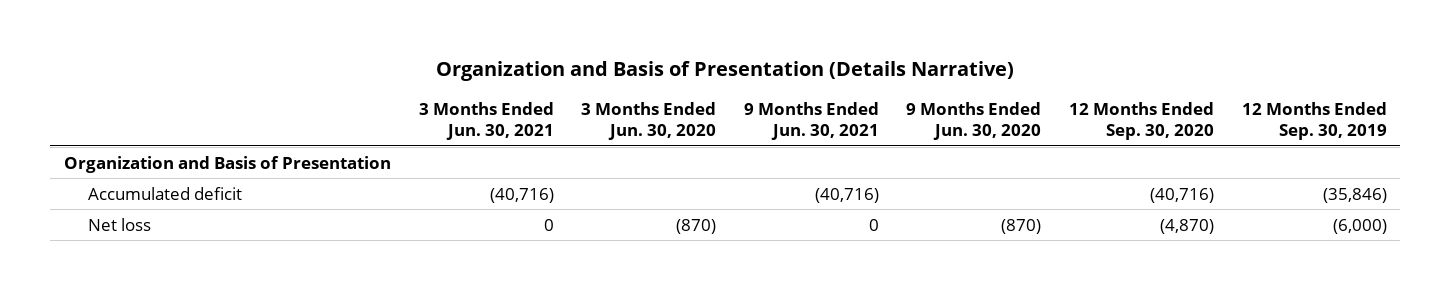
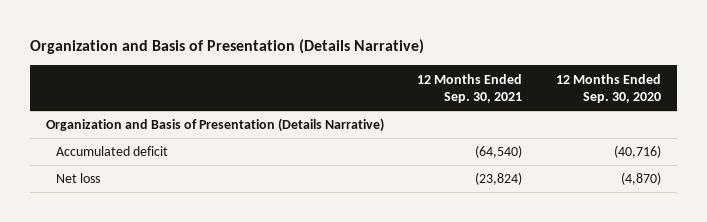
[418,101,554,141] 3 Months Ended Jun. 30, 2021 -> none
[581,101,717,141] 3 Months Ended Jun. 30, 2020 -> none
[743,101,879,141] 9 Months Ended Jun. 30, 2021 -> none
[906,101,1042,141] 9 Months Ended Jun. 30, 2020 -> none
[1241,101,1387,141] 12 Months Ended Sep. 30, 2019 -> none
none -> [417,73,523,104] 12 Months Ended Sep. 30, 2021
[64,155,392,173] Organization and Basis of Presentation -> [46,118,385,133] Organization and Basis of Presentation (Details Narrative)

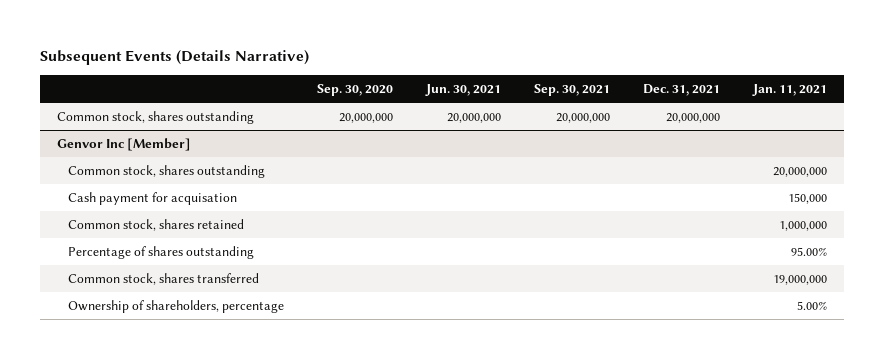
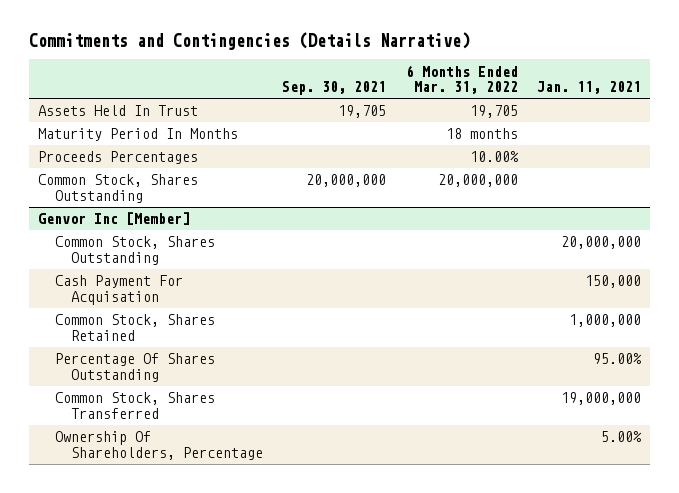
[40,50,310,66] Subsequent Events (Details Narrative) -> [28,32,470,51] Commitments and Contingencies (Details Narrative)
[317,83,394,96] Sep. 30, 2020 -> none
[425,83,502,96] Jun. 30, 2021 -> none
[643,83,721,96] Dec. 31, 2021 -> none
none -> [405,64,518,95] 6 Months Ended Mar. 31, 2022
none -> [38,105,199,117] Assets Held In Trust
none -> [38,128,239,142] Maturity Period In Months
none -> [38,151,199,165] Proceeds Percentages
[56,110,254,124] Common stock, shares outstanding -> [38,174,199,203] Common Stock, Shares Outstanding
[68,164,266,178] Common stock, shares outstanding -> [54,236,215,265] Common Stock, Shares Outstanding
[68,191,238,205] Cash payment for acquisation -> [54,275,183,305] Cash Payment For Acquisation
[68,218,245,231] Common stock, shares retained -> [54,314,215,341] Common Stock, Shares Retained
[68,245,255,259] Percentage of shares outstanding -> [54,353,215,382] Percentage Of Shares Outstanding
[68,272,260,285] Common stock, shares transferred -> [54,392,215,419] Common Stock, Shares Transferred
[68,299,285,313] Ownership of shareholders, percentage -> [54,431,264,460] Ownership Of Shareholders, Percentage

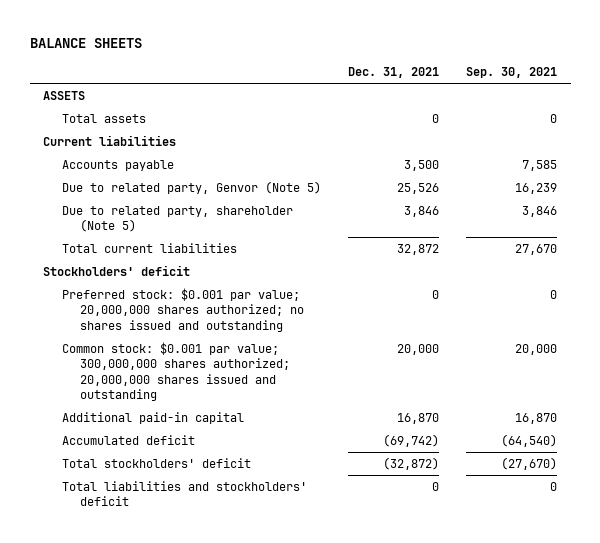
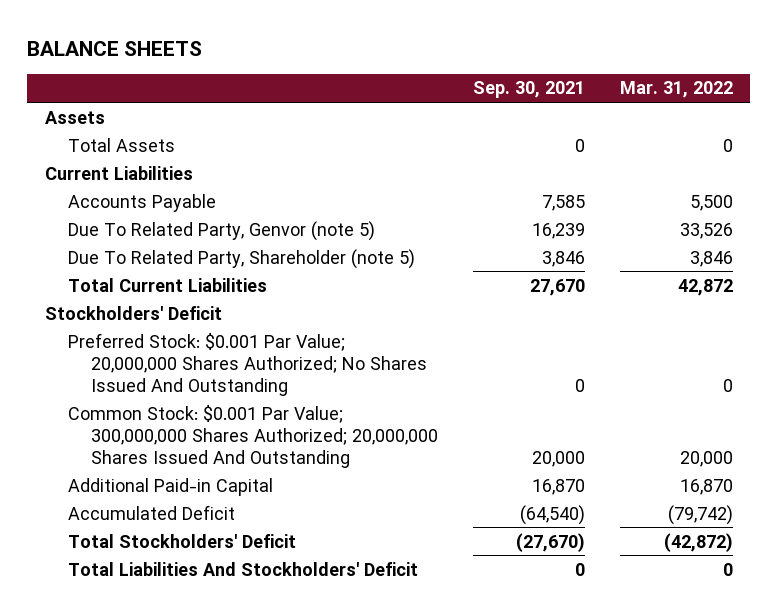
[347,67,439,79] Dec. 31, 2021 -> none
none -> [619,81,733,99] Mar. 31, 2022
[43,90,86,100] ASSETS -> [44,110,105,124] Assets
[61,113,146,123] Total assets -> [68,137,176,152] Total Assets
[43,134,177,146] Current liabilities -> [44,165,193,180] Current Liabilities
[61,159,174,171] Accounts payable -> [68,193,217,212] Accounts Payable
[61,180,321,194] Due to related party, Genvor (Note 5) -> [68,220,376,241] Due To Related Party, Genvor (note 5)
[61,205,293,233] Due to related party, shareholder (Note 5) -> [68,248,416,269] Due To Related Party, Shareholder (note 5)
[61,242,237,253] Total current liabilities -> [68,277,268,292] Total Current Liabilities
[43,264,191,276] Stockholders' deficit -> [44,305,222,320] Stockholders' Deficit
[61,287,305,332] Preferred stock: $0.001 par value; 20,000,000 shares authorized; no shares issued and outstanding -> [68,332,428,396] Preferred Stock: $0.001 Par Value; 20,000,000 Shares Authorized; No Shares Issued And Outstanding
[61,341,291,402] Common stock: $0.001 par value; 300,000,000 shares authorized; 20,000,000 shares issued and outstanding -> [68,404,439,468] Common Stock: $0.001 Par Value; 300,000,000 Shares Authorized; 20,000,000 Shares Issued And Outstanding
[61,411,244,424] Additional paid-in capital -> [68,477,274,496] Additional Paid-in Capital
[61,434,195,445] Accumulated deficit -> [68,504,236,520] Accumulated Deficit
[61,457,251,468] Total stockholders' deficit -> [68,533,297,548] Total Stockholders' Deficit
[61,480,307,507] Total liabilities and stockholders' deficit -> [68,561,419,576] Total Liabilities And Stockholders' Deficit

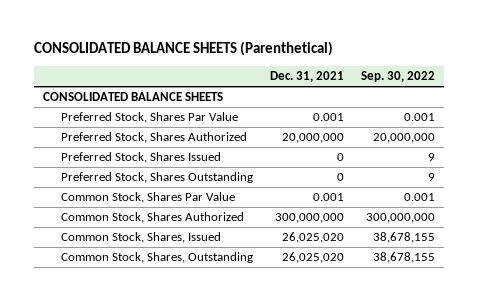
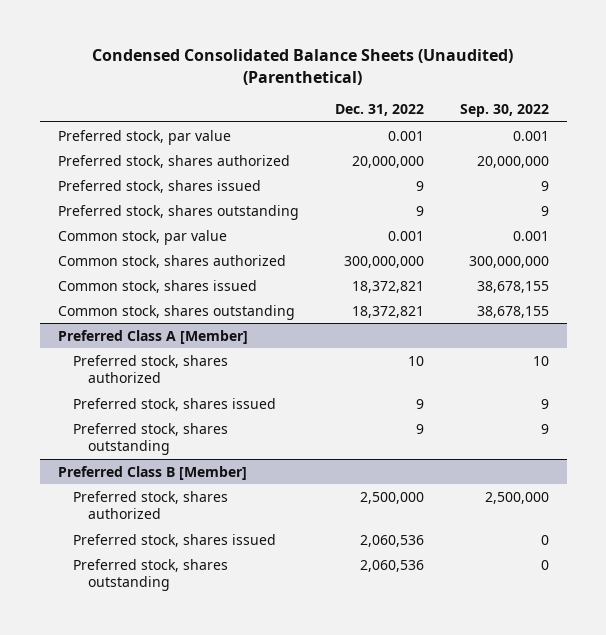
[33,41,333,57] CONSOLIDATED BALANCE SHEETS (Parenthetical) -> [92,49,514,85] Condensed Consolidated Balance Sheets (Unaudited) (Parenthetical)
[270,70,345,82] Dec. 31, 2021 -> none
none -> [334,103,424,116] Dec. 31, 2022
[42,92,223,102] CONSOLIDATED BALANCE SHEETS -> none
[60,112,238,124] Preferred Stock, Shares Par Value -> [57,129,231,145] Preferred stock, par value
[60,132,247,144] Preferred Stock, Shares Authorized -> [57,154,290,168] Preferred stock, shares authorized
[60,152,221,164] Preferred Stock, Shares Issued -> [57,179,261,193] Preferred stock, shares issued
[60,172,253,184] Preferred Stock, Shares Outstanding -> [57,204,299,220] Preferred stock, shares outstanding
[60,192,235,204] Common Stock, Shares Par Value -> [57,229,227,245] Common stock, par value
[60,212,244,224] Common Stock, Shares Authorized -> [57,254,286,268] Common stock, shares authorized
[60,232,221,244] Common Stock, Shares, Issued -> [57,279,257,293] Common stock, shares issued
[60,252,253,264] Common Stock, Shares, Outstanding -> [57,304,295,320] Common stock, shares outstanding
none -> [57,329,248,344] Preferred Class A [Member]
none -> [73,354,229,383] Preferred stock, shares authorized
none -> [73,397,277,411] Preferred stock, shares issued
none -> [73,422,229,455] Preferred stock, shares outstanding
none -> [57,465,247,480] Preferred Class B [Member]
none -> [73,490,229,519] Preferred stock, shares authorized
none -> [73,533,277,547] Preferred stock, shares issued
none -> [73,558,229,591] Preferred stock, shares outstanding

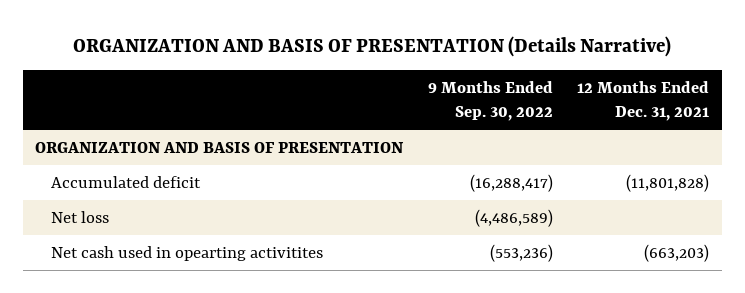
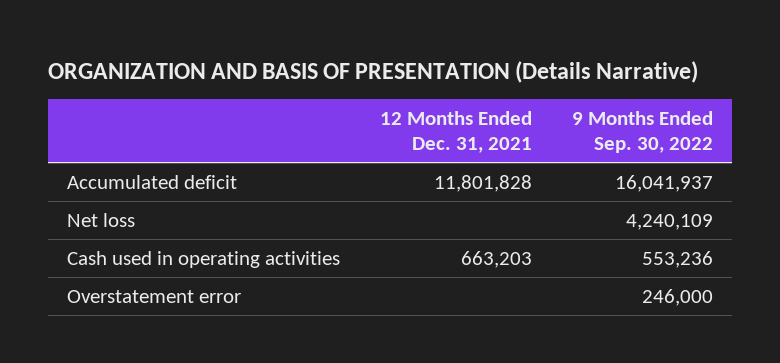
[35,141,405,153] ORGANIZATION AND BASIS OF PRESENTATION -> none
[469,173,553,192] (16,288,417) -> [614,174,713,192] 16,041,937
[626,173,710,192] (11,801,828) -> [433,174,532,192] 11,801,828
[474,208,553,227] (4,486,589) -> [625,213,713,230] 4,240,109
[50,245,323,261] Net cash used in opearting activitites -> [67,250,341,268] Cash used in operating activities
[489,243,553,262] (553,236) -> [641,250,713,268] 553,236
[644,243,710,262] (663,203) -> [460,250,532,268] 663,203
none -> [67,289,242,303] Overstatement error

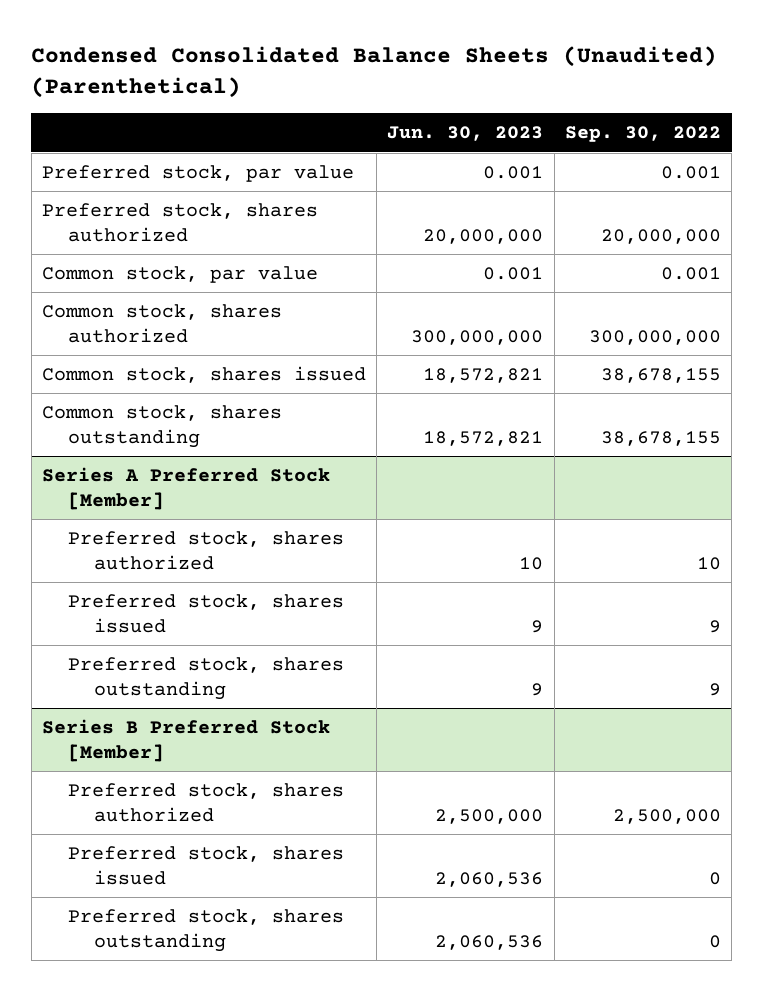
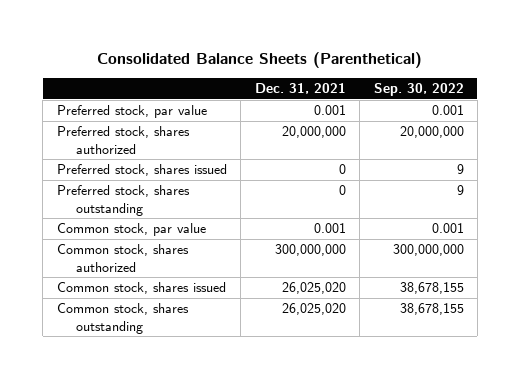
[31,46,718,99] Condensed Consolidated Balance Sheets (Unaudited) (Parenthetical) -> [97,52,423,69] Consolidated Balance Sheets (Parenthetical)
[387,126,544,142] Jun. 30, 2023 -> none
none -> [254,83,346,95] Dec. 31, 2021
none -> [56,164,227,177] Preferred stock, shares issued
none -> [56,185,190,216] Preferred stock, shares outstanding
[41,467,330,511] Series A Preferred Stock [Member] -> none
[68,531,345,571] Preferred stock, shares authorized -> none
[68,594,345,634] Preferred stock, shares issued -> none
[68,657,345,701] Preferred stock, shares outstanding -> none
[41,719,330,763] Series B Preferred Stock [Member] -> none
[68,783,345,823] Preferred stock, shares authorized -> none
[68,846,345,886] Preferred stock, shares issued -> none
[68,909,345,953] Preferred stock, shares outstanding -> none

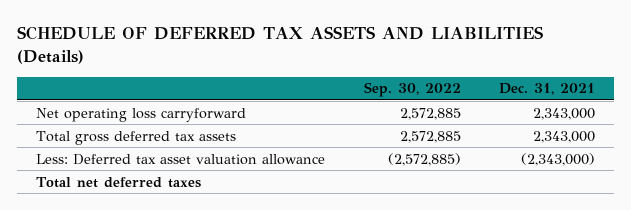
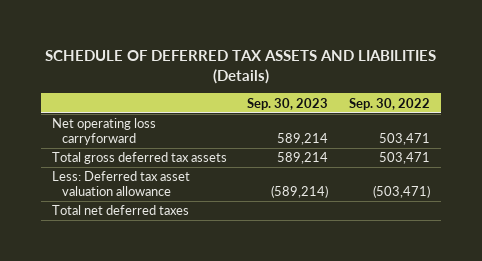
[499,83,596,96] Dec. 31, 2021 -> none
none -> [247,97,329,110] Sep. 30, 2023
[399,107,461,120] 2,572,885 -> [379,133,431,146] 503,471
[399,130,461,143] 2,572,885 -> [379,152,431,165] 503,471
[387,152,461,166] (2,572,885) -> [373,185,431,199] (503,471)

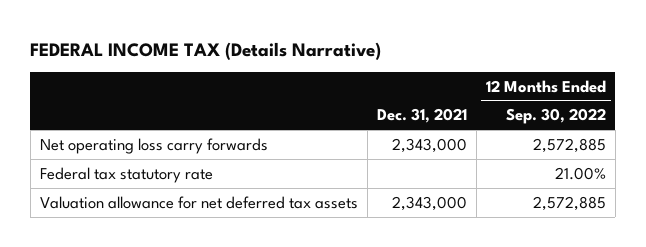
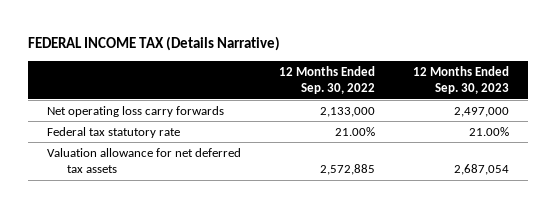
[376,108,467,124] Dec. 31, 2021 -> none
none -> [413,65,510,95] 12 Months Ended Sep. 30, 2023
[532,137,606,153] 2,572,885 -> [320,106,376,117] 2,133,000

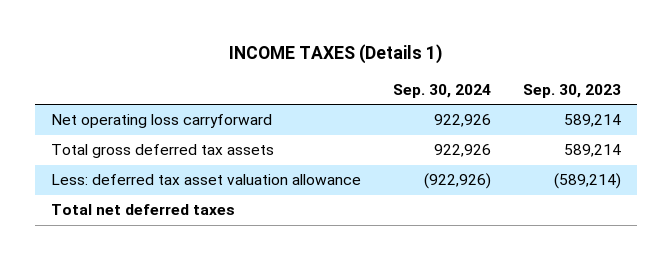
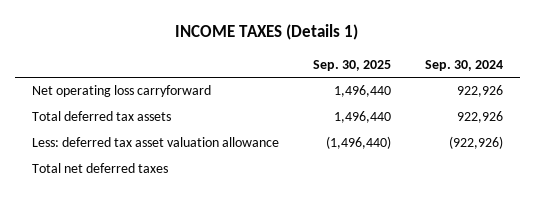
[523,83,622,98] Sep. 30, 2023 -> none
none -> [312,60,391,72] Sep. 30, 2025
[51,144,275,159] Total gross deferred tax assets -> [32,111,172,122] Total deferred tax assets

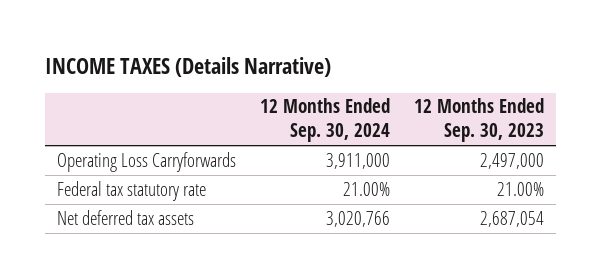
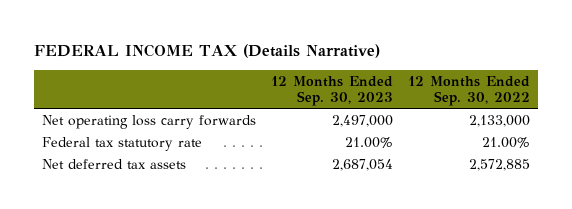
[44,56,331,77] INCOME TAXES (Details Narrative) -> [34,44,381,59] FEDERAL INCOME TAX (Details Narrative)
[260,98,391,143] 12 Months Ended Sep. 30, 2024 -> none
none -> [408,76,531,107] 12 Months Ended Sep. 30, 2022
[56,151,236,172] Operating Loss Carryforwards -> [41,114,256,129] Net operating loss carry forwards

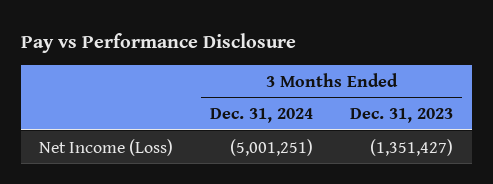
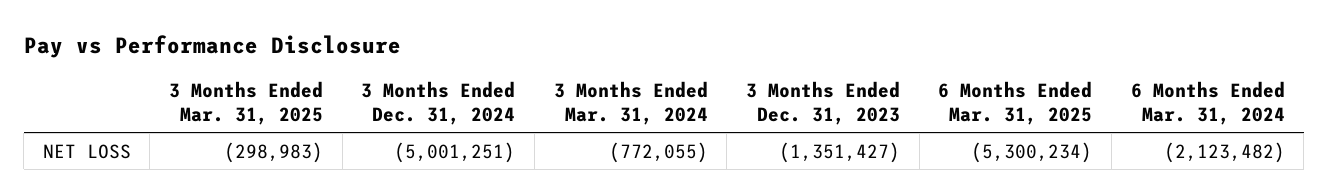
none -> [169,81,324,125] 3 Months Ended Mar. 31, 2025
none -> [553,81,708,125] 3 Months Ended Mar. 31, 2024
none -> [938,81,1093,125] 6 Months Ended Mar. 31, 2025
none -> [1130,81,1285,125] 6 Months Ended Mar. 31, 2024
[39,138,174,156] Net Income (Loss) -> [42,143,131,159] NET LOSS

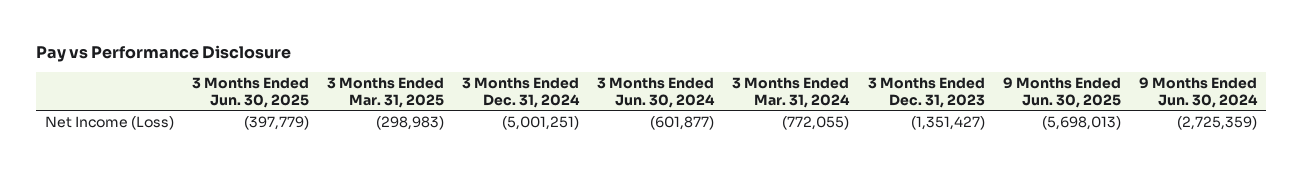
[938,81,1093,125] 6 Months Ended Mar. 31, 2025 -> none
[1130,81,1285,125] 6 Months Ended Mar. 31, 2024 -> none
none -> [192,76,310,108] 3 Months Ended Jun. 30, 2025
none -> [597,76,716,108] 3 Months Ended Jun. 30, 2024
none -> [1002,76,1121,108] 9 Months Ended Jun. 30, 2025
none -> [1138,76,1258,108] 9 Months Ended Jun. 30, 2024
[42,143,131,159] NET LOSS -> [45,115,175,130] Net Income (Loss)

